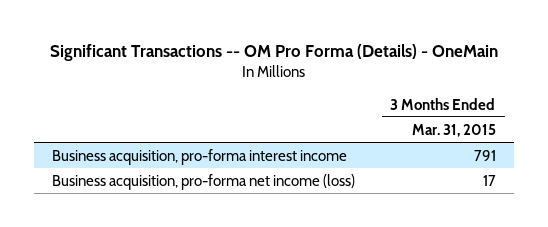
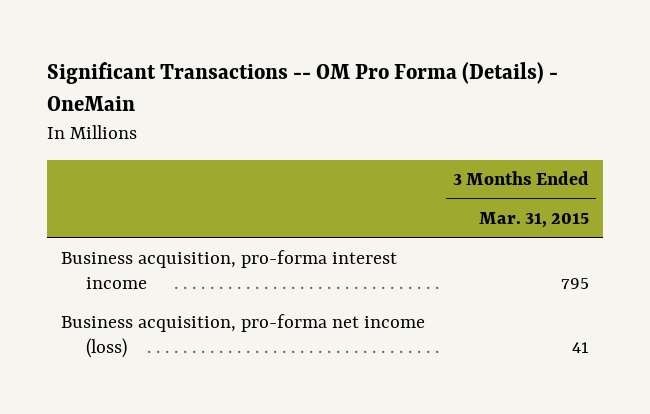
[473,149,496,161] 791 -> [560,278,589,290] 795
[482,174,496,186] 17 -> [571,342,589,354] 41

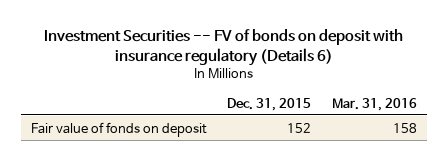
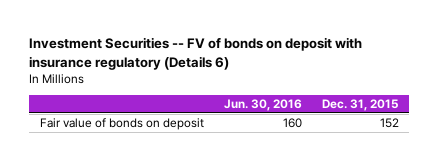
[332,97,418,111] Mar. 31, 2016 -> none
none -> [223,98,302,111] Jun. 30, 2016
[30,121,207,137] Fair value of fonds on deposit -> [39,118,204,131] Fair value of bonds on deposit

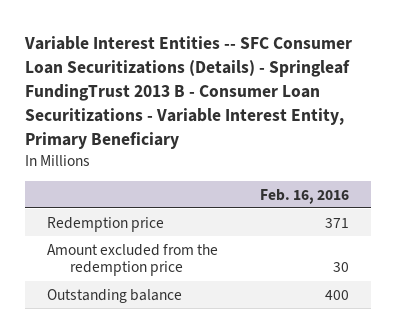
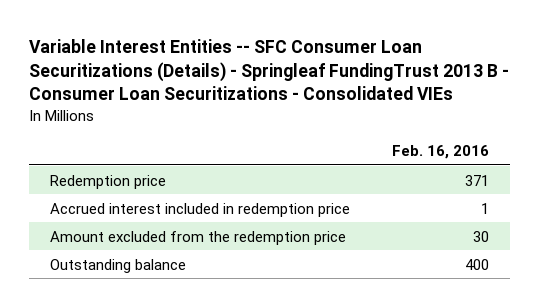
[24,36,353,149] Variable Interest Entities -- SFC Consumer Loan Securitizations (Details) - Springleaf FundingTrust 2013 B - Consumer Loan Securitizations - Variable Interest Entity, Primary Beneficiary -> [29,39,510,101] Variable Interest Entities -- SFC Consumer Loan Securitizations (Details) - Springleaf FundingTrust 2013 B - Consumer Loan Securitizations - Consolidated VIEs
none -> [50,202,351,217] Accrued interest included in redemption price

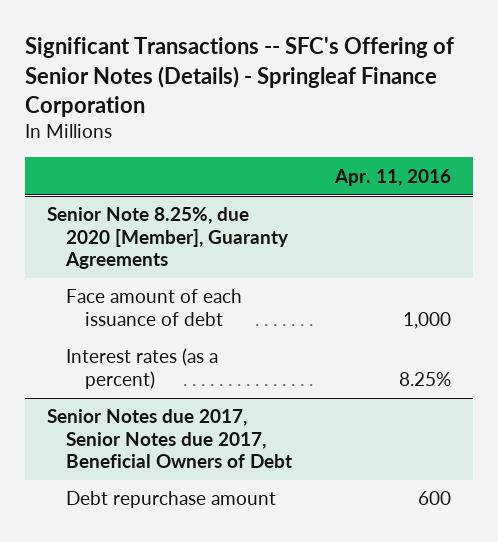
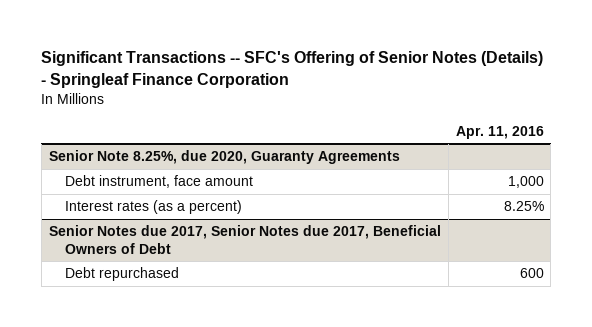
[46,207,289,269] Senior Note 8.25%, due 2020 [Member], Guaranty Agreements -> [48,150,400,165] Senior Note 8.25%, due 2020, Guaranty Agreements
[65,289,242,326] Face amount of each issuance of debt -> [64,175,253,189] Debt instrument, face amount
[65,491,276,509] Debt repurchase amount -> [64,267,179,282] Debt repurchased

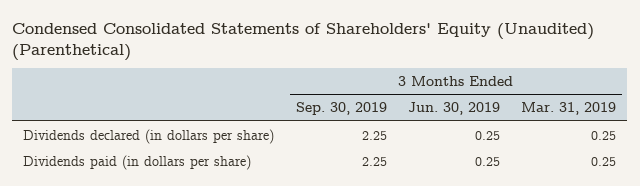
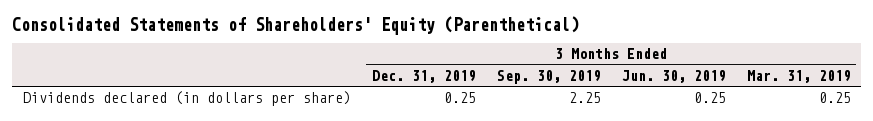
[12,22,595,61] Condensed Consolidated Statements of Shareholders' Equity (Unaudited) (Parenthetical) -> [12,15,580,35] Consolidated Statements of Shareholders' Equity (Parenthetical)
none -> [371,69,476,83] Dec. 31, 2019
[23,154,252,170] Dividends paid (in dollars per share) -> none

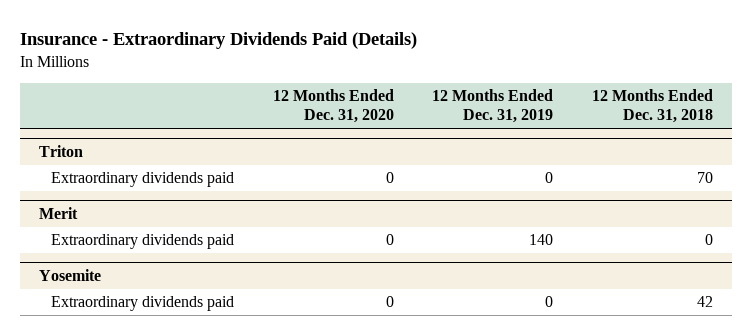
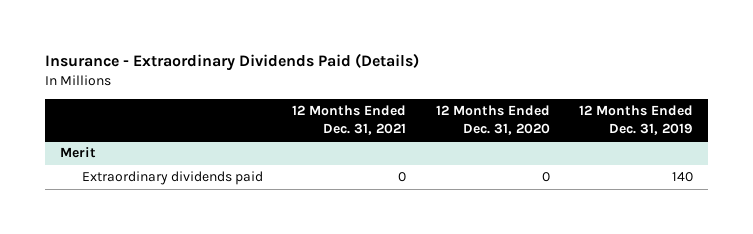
[591,89,713,124] 12 Months Ended Dec. 31, 2018 -> none
none -> [292,104,407,135] 12 Months Ended Dec. 31, 2021
[39,145,84,158] Triton -> none
[51,172,235,188] Extraordinary dividends paid -> none
[39,269,102,282] Yosemite -> none
[51,296,235,312] Extraordinary dividends paid -> none

